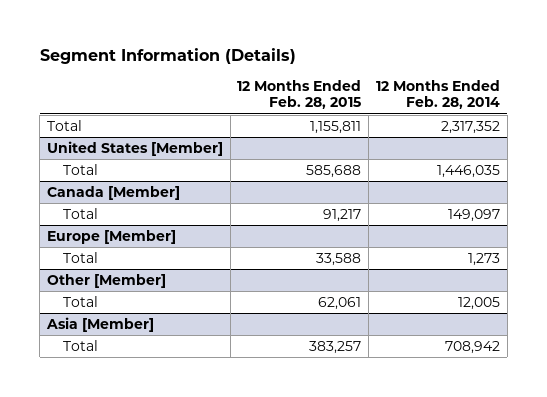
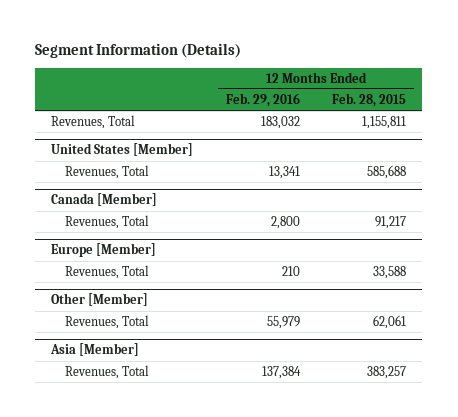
[375,80,500,110] 12 Months Ended Feb. 28, 2014 -> none
none -> [225,92,300,107] Feb. 29, 2016
[47,120,83,132] Total -> [51,114,136,129] Revenues, Total
[63,164,99,176] Total -> [65,164,150,179] Revenues, Total
[63,208,99,220] Total -> [65,214,150,229] Revenues, Total
[63,252,99,264] Total -> [65,264,150,279] Revenues, Total
[63,296,99,308] Total -> [65,314,150,329] Revenues, Total
[63,340,99,352] Total -> [65,364,150,379] Revenues, Total

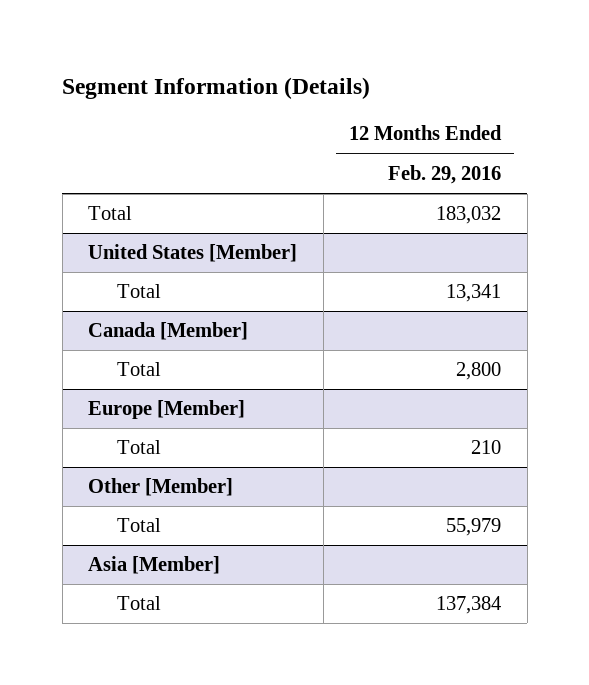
[332,92,407,107] Feb. 28, 2015 -> none
[51,114,136,129] Revenues, Total -> [88,206,133,221] Total
[65,164,150,179] Revenues, Total -> [117,284,162,299] Total
[65,214,150,229] Revenues, Total -> [117,362,162,377] Total
[65,264,150,279] Revenues, Total -> [117,440,162,455] Total
[65,314,150,329] Revenues, Total -> [117,518,162,533] Total
[65,364,150,379] Revenues, Total -> [117,596,162,611] Total

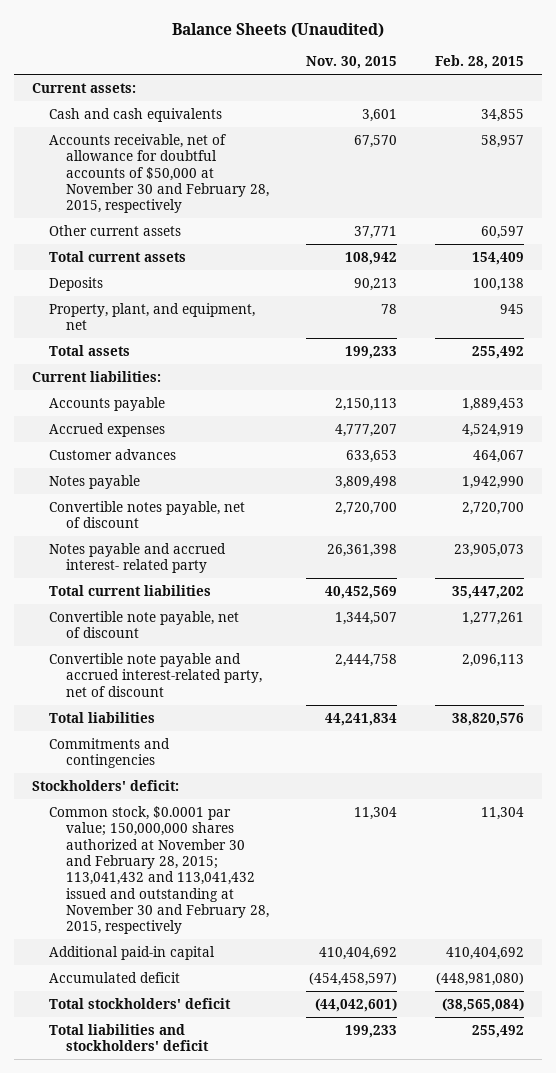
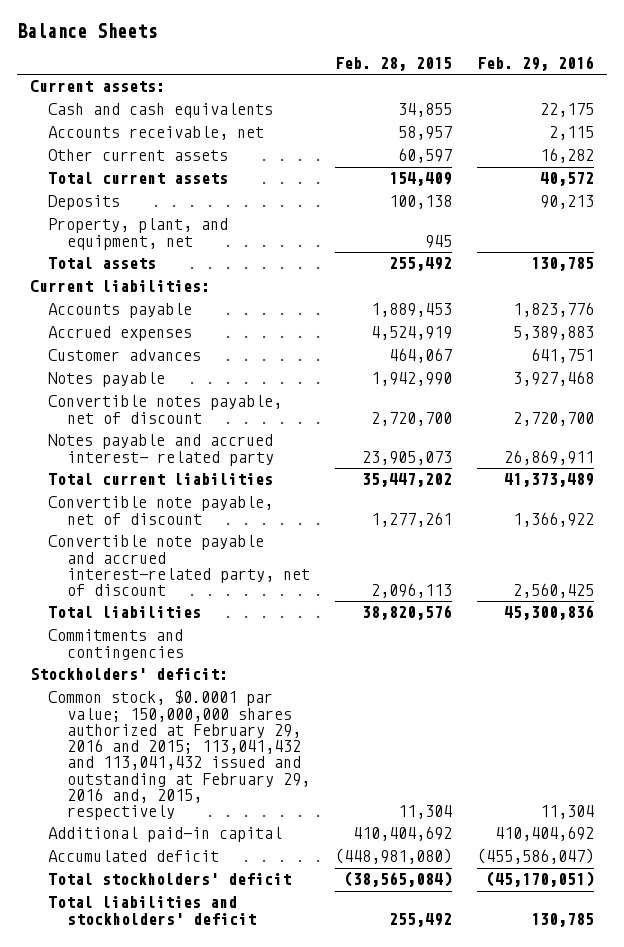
[171,22,384,38] Balance Sheets (Unaudited) -> [17,23,158,39] Balance Sheets
[306,56,398,70] Nov. 30, 2015 -> none
none -> [477,56,595,72] Feb. 29, 2016
[49,133,269,214] Accounts receivable, net of allowance for doubtful accounts of $50,000 at November 30 and February 28, 2015, respectively -> [48,126,265,141] Accounts receivable, net
[49,805,269,935] Common stock, $0.0001 par value; 150,000,000 shares authorized at November 30 and February 28, 2015; 113,041,432 and 113,041,432 issued and outstanding at November 30 and February 28, 2015, respectively -> [48,689,311,820] Common stock, $0.0001 par value; 150,000,000 shares authorized at February 29, 2016 and 2015; 113,041,432 and 113,041,432 issued and outstanding at February 29, 2016 and, 2015, respectively

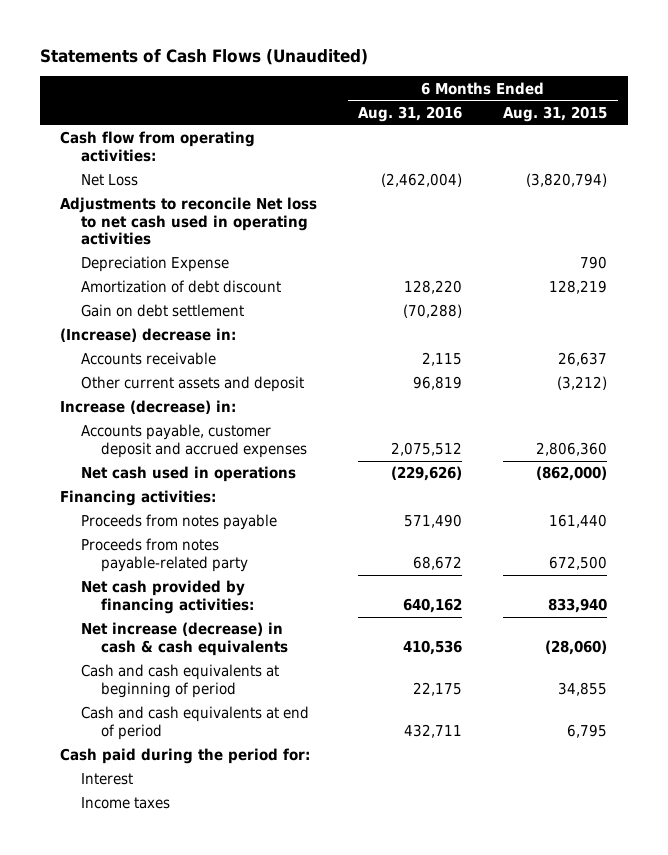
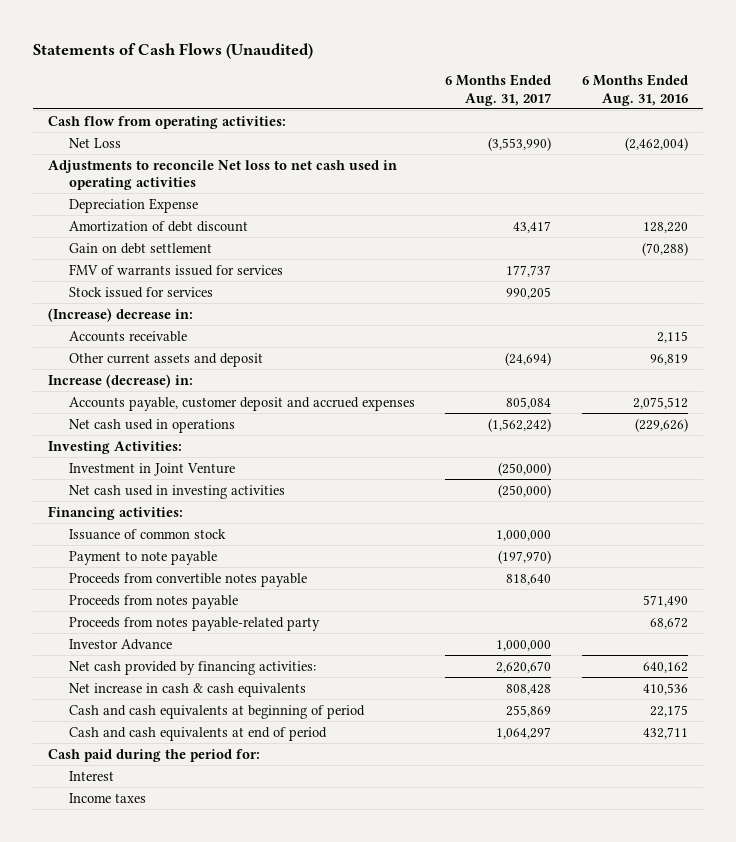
[503,106,608,123] Aug. 31, 2015 -> none
none -> [445,74,552,106] 6 Months Ended Aug. 31, 2017
none -> [69,263,284,276] FMV of warrants issued for services
none -> [69,286,214,298] Stock issued for services
none -> [48,440,183,454] Investing Activities:
none -> [69,462,236,476] Investment in Joint Venture
none -> [69,484,286,499] Net cash used in investing activities
none -> [69,528,227,540] Issuance of common stock
none -> [69,550,218,565] Payment to note payable
none -> [69,572,308,587] Proceeds from convertible notes payable
none -> [69,638,173,650] Investor Advance
[80,622,288,656] Net increase (decrease) in cash & cash equivalents -> [69,682,307,697] Net increase in cash & cash equivalents

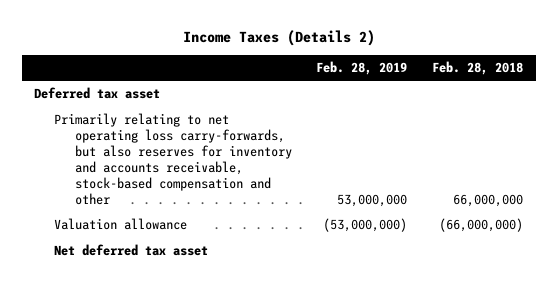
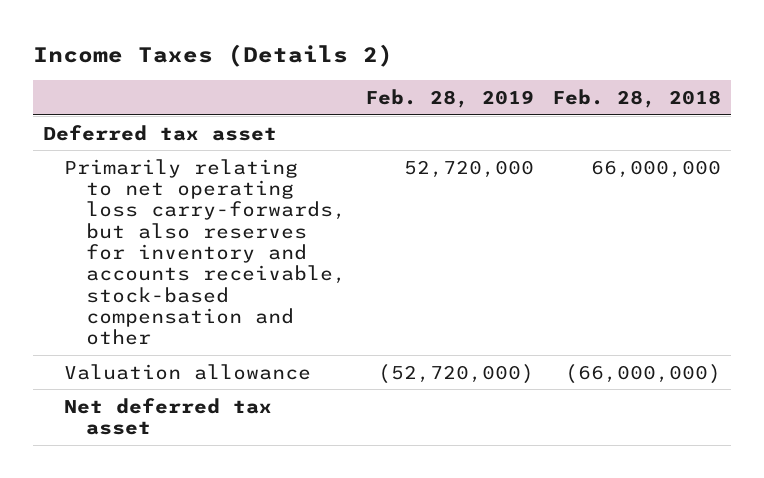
[337,193,408,207] 53,000,000 -> [403,159,534,178] 52,720,000
[323,218,408,233] (53,000,000) -> [377,363,534,384] (52,720,000)

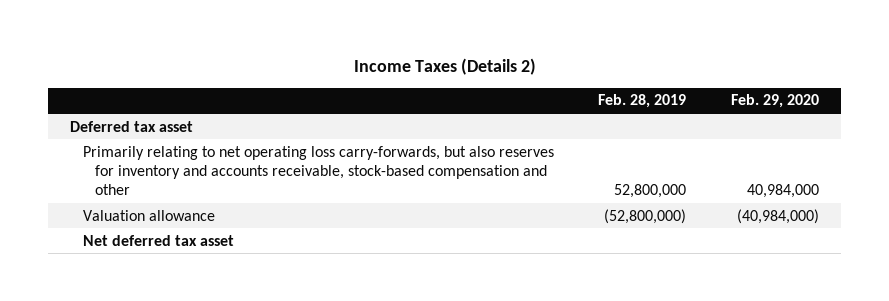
[552,88,722,108] Feb. 28, 2018 -> none
none -> [730,94,819,109] Feb. 29, 2020
[403,159,534,178] 52,720,000 -> [614,183,687,198] 52,800,000
[377,363,534,384] (52,720,000) -> [604,208,687,224] (52,800,000)

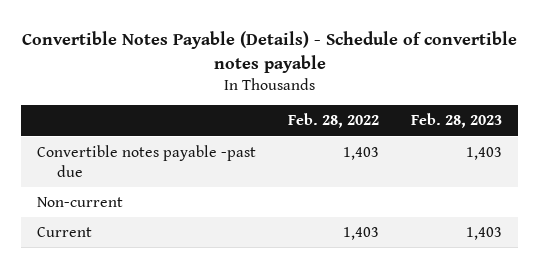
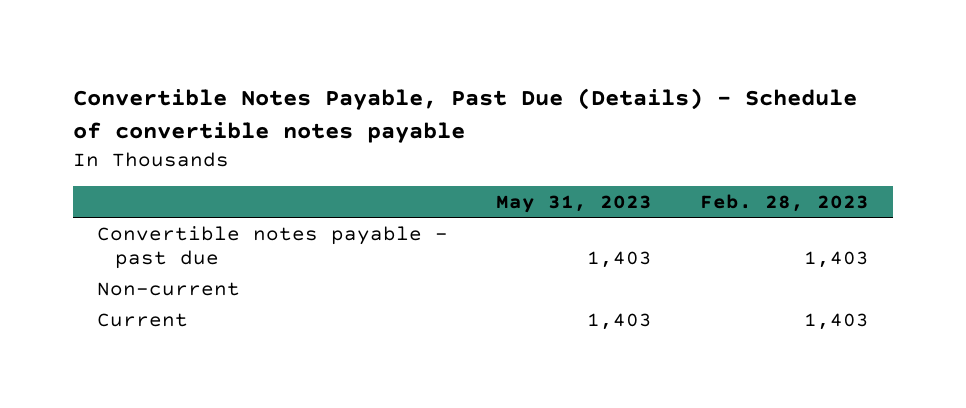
[21,31,517,74] Convertible Notes Payable (Details) - Schedule of convertible notes payable -> [72,88,857,143] Convertible Notes Payable, Past Due (Details) - Schedule of convertible notes payable
[288,113,380,129] Feb. 28, 2022 -> none
none -> [496,195,653,214] May 31, 2023
[37,144,257,177] Convertible notes payable -past due -> [96,225,448,270] Convertible notes payable - past due

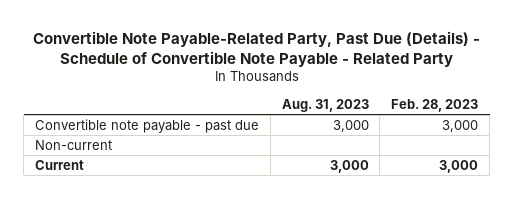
[72,88,857,143] Convertible Notes Payable, Past Due (Details) - Schedule of convertible notes payable -> [32,30,480,67] Convertible Note Payable-Related Party, Past Due (Details) - Schedule of Convertible Note Payable - Related Party
[496,195,653,214] May 31, 2023 -> none
none -> [281,98,369,112] Aug. 31, 2023
[96,225,448,270] Convertible notes payable - past due -> [35,118,260,133] Convertible note payable - past due
[804,251,870,269] 1,403 -> [442,119,479,132] 3,000
[804,312,870,330] 1,403 -> [439,159,479,173] 3,000

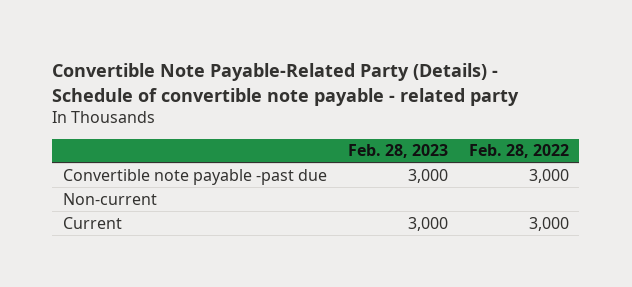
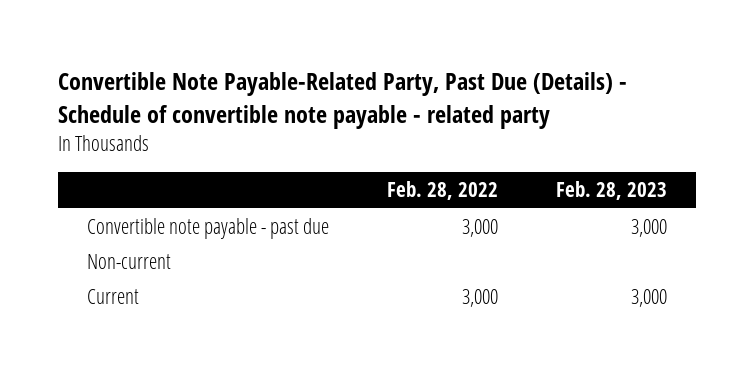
[52,62,520,106] Convertible Note Payable-Related Party (Details) - Schedule of convertible note payable - related party -> [57,72,627,129] Convertible Note Payable-Related Party, Past Due (Details) - Schedule of convertible note payable - related party
[62,168,327,185] Convertible note payable -past due -> [86,218,329,240] Convertible note payable - past due

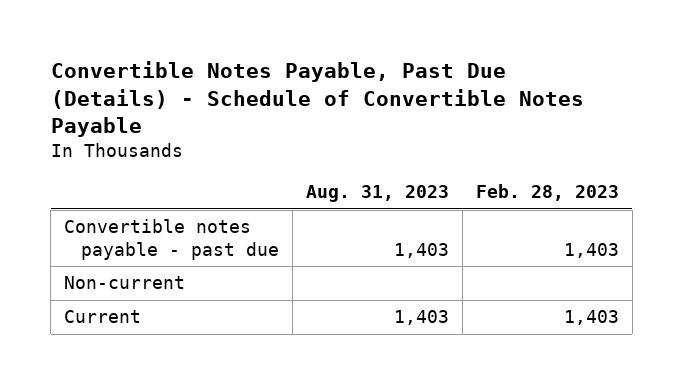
[57,72,627,129] Convertible Note Payable-Related Party, Past Due (Details) - Schedule of convertible note payable - related party -> [50,61,584,137] Convertible Notes Payable, Past Due (Details) - Schedule of Convertible Notes Payable
[386,181,498,201] Feb. 28, 2022 -> none
none -> [305,184,449,202] Aug. 31, 2023
[86,218,329,240] Convertible note payable - past due -> [64,219,280,260] Convertible notes payable - past due
[630,219,667,238] 3,000 -> [563,242,619,258] 1,403
[630,289,667,308] 3,000 -> [563,310,619,326] 1,403

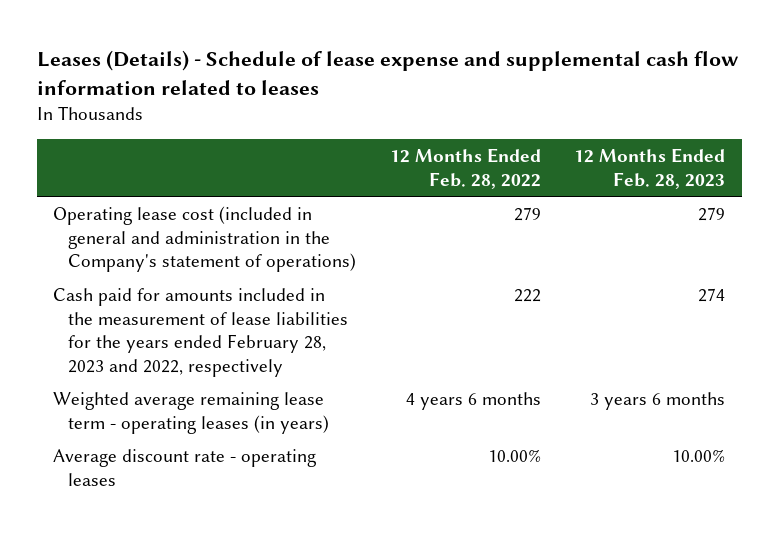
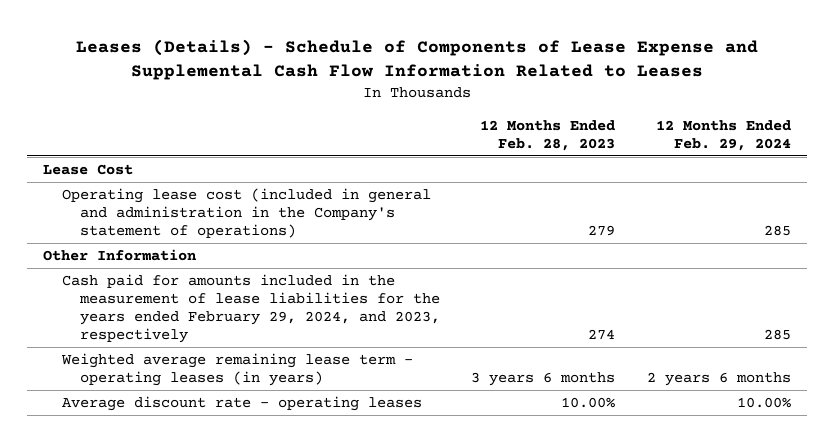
[36,49,739,95] Leases (Details) - Schedule of lease expense and supplemental cash flow information related to leases -> [76,38,759,80] Leases (Details) - Schedule of Components of Lease Expense and Supplemental Cash Flow Information Related to Leases
[389,147,541,189] 12 Months Ended Feb. 28, 2022 -> none
none -> [655,119,791,151] 12 Months Ended Feb. 29, 2024
none -> [43,164,134,176] Lease Cost
none -> [43,249,198,262] Other Information
[53,287,349,377] Cash paid for amounts included in the measurement of lease liabilities for the years ended February 28, 2023 and 2022, respectively -> [61,274,440,344] Cash paid for amounts included in the measurement of lease liabilities for the years ended February 29, 2024, and 2023, respectively

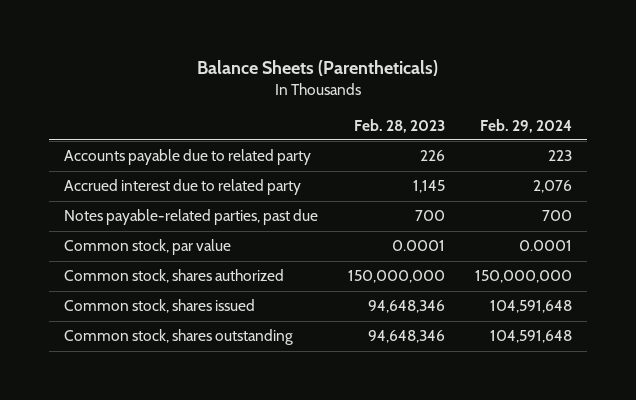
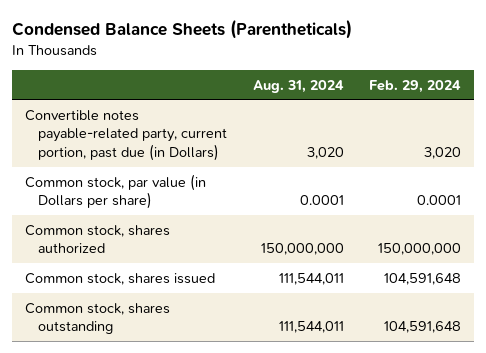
[197,59,439,76] Balance Sheets (Parentheticals) -> [12,18,353,39] Condensed Balance Sheets (Parentheticals)
[354,118,446,133] Feb. 28, 2023 -> none
none -> [252,79,344,93] Aug. 31, 2024
[64,149,312,166] Accounts payable due to related party -> none
[64,179,302,196] Accrued interest due to related party -> none
[64,209,319,226] Notes payable-related parties, past due -> none
none -> [24,109,228,161] Convertible notes payable-related party, current portion, past due (in Dollars)
[64,239,232,256] Common stock, par value -> [24,173,206,210] Common stock, par value (in Dollars per share)

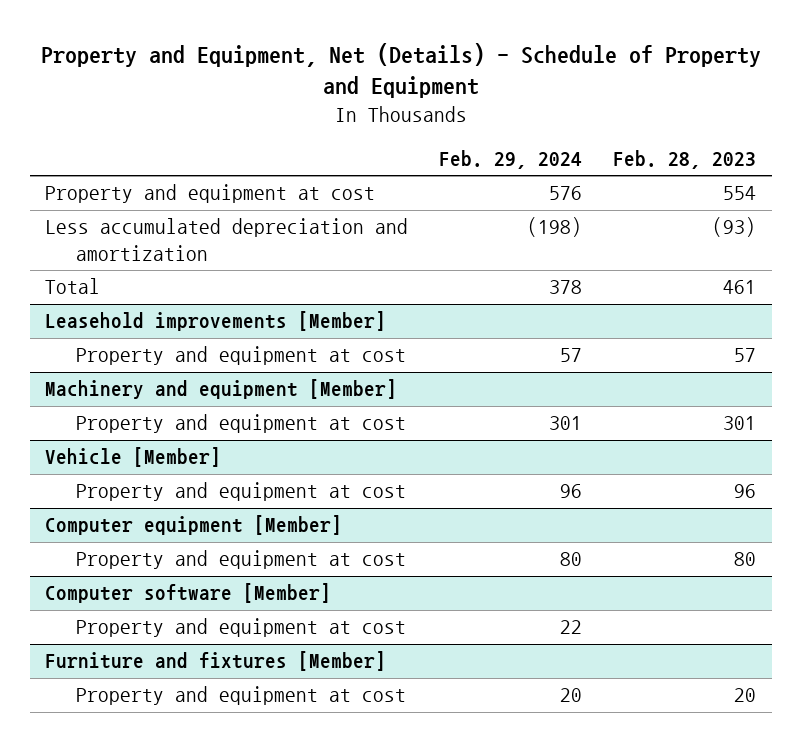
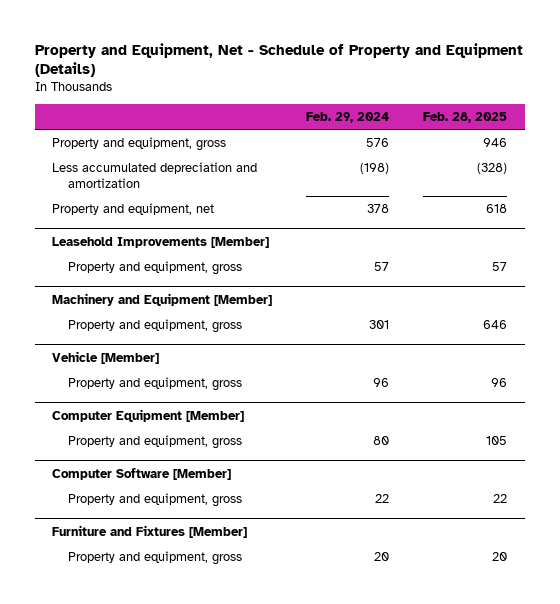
[40,42,761,99] Property and Equipment, Net (Details) - Schedule of Property and Equipment -> [35,42,524,78] Property and Equipment, Net - Schedule of Property and Equipment (Details)
[613,149,757,169] Feb. 28, 2023 -> none
none -> [423,111,508,123] Feb. 28, 2025
[45,184,376,204] Property and equipment at cost -> [52,136,227,151] Property and equipment, gross
[45,278,101,295] Total -> [52,202,215,215] Property and equipment, net
[45,311,387,332] Leasehold improvements [Member] -> [52,236,270,248] Leasehold Improvements [Member]
[75,346,406,366] Property and equipment at cost -> [68,260,243,275] Property and equipment, gross
[45,379,398,400] Machinery and equipment [Member] -> [52,292,273,306] Machinery and Equipment [Member]
[75,414,406,434] Property and equipment at cost -> [68,318,243,333] Property and equipment, gross
[75,482,406,502] Property and equipment at cost -> [68,376,243,391] Property and equipment, gross
[45,515,343,536] Computer equipment [Member] -> [52,408,245,422] Computer Equipment [Member]
[75,550,406,570] Property and equipment at cost -> [68,434,243,449] Property and equipment, gross
[45,583,332,604] Computer software [Member] -> [52,467,232,480] Computer Software [Member]
[75,618,406,638] Property and equipment at cost -> [68,492,243,507] Property and equipment, gross
[45,651,387,672] Furniture and fixtures [Member] -> [52,524,248,538] Furniture and Fixtures [Member]
[75,686,406,706] Property and equipment at cost -> [68,550,243,565] Property and equipment, gross

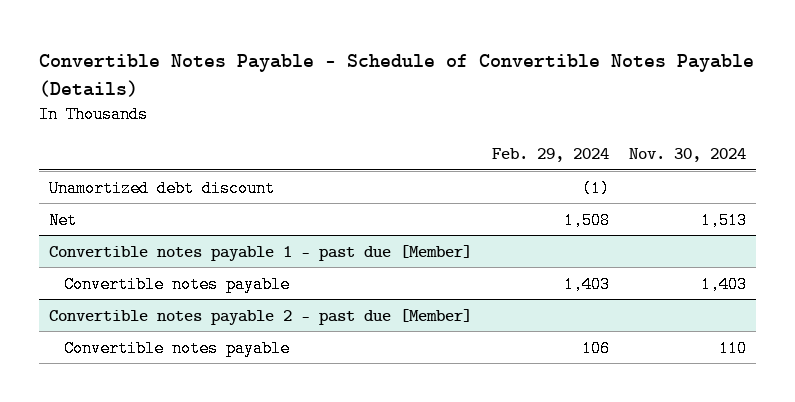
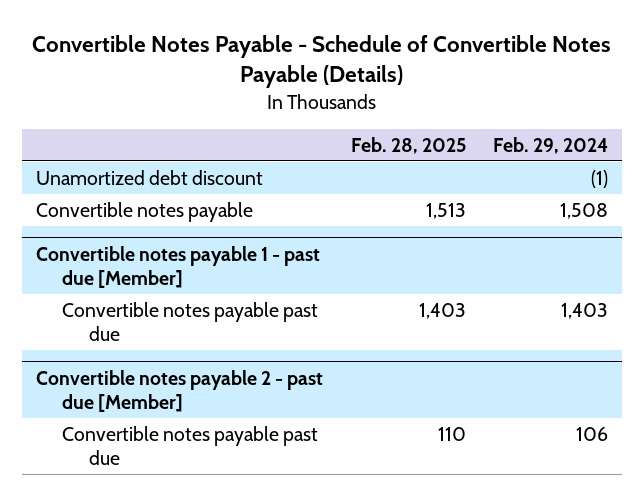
[629,147,747,162] Nov. 30, 2024 -> none
none -> [350,136,466,154] Feb. 28, 2025
[48,211,77,229] Net -> [35,202,253,223] Convertible notes payable
[64,275,291,293] Convertible notes payable -> [62,302,319,341] Convertible notes payable past due
[64,339,291,357] Convertible notes payable -> [62,426,319,465] Convertible notes payable past due

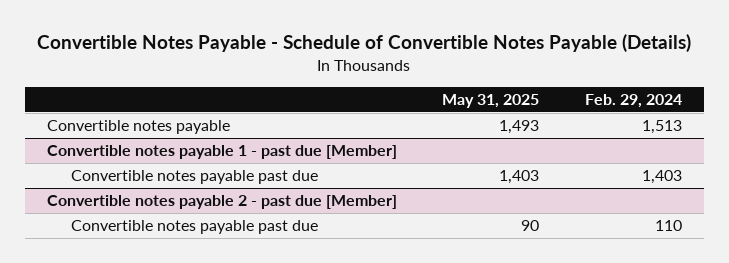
[350,136,466,154] Feb. 28, 2025 -> none
none -> [442,94,540,109] May 31, 2025
[35,170,263,186] Unamortized debt discount -> none
[560,203,609,220] 1,508 -> [641,120,682,135] 1,513
[576,427,609,442] 106 -> [654,220,682,232] 110

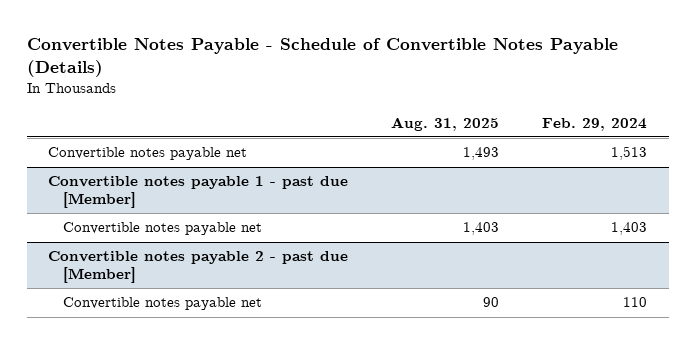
[442,94,540,109] May 31, 2025 -> none
none -> [391,116,500,131] Aug. 31, 2025
[47,120,231,135] Convertible notes payable -> [48,147,248,161] Convertible notes payable net
[71,170,319,185] Convertible notes payable past due -> [62,222,262,236] Convertible notes payable net
[71,220,319,235] Convertible notes payable past due -> [62,297,262,311] Convertible notes payable net

